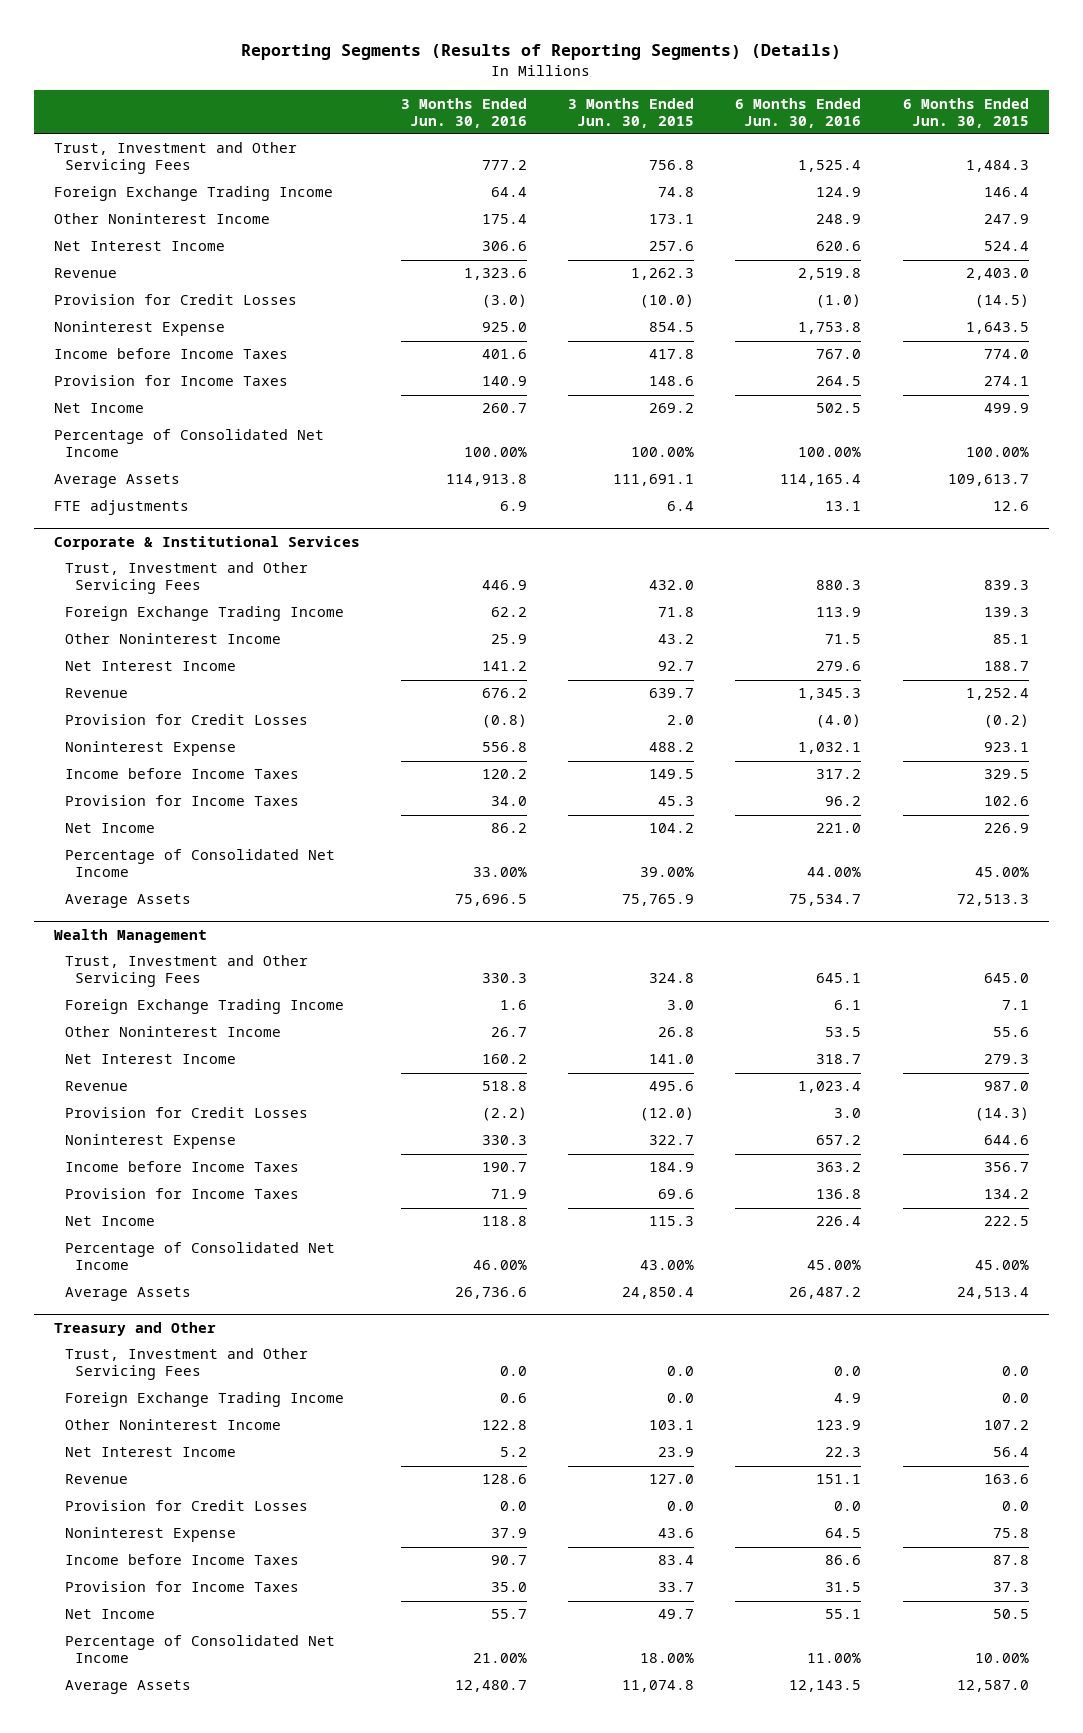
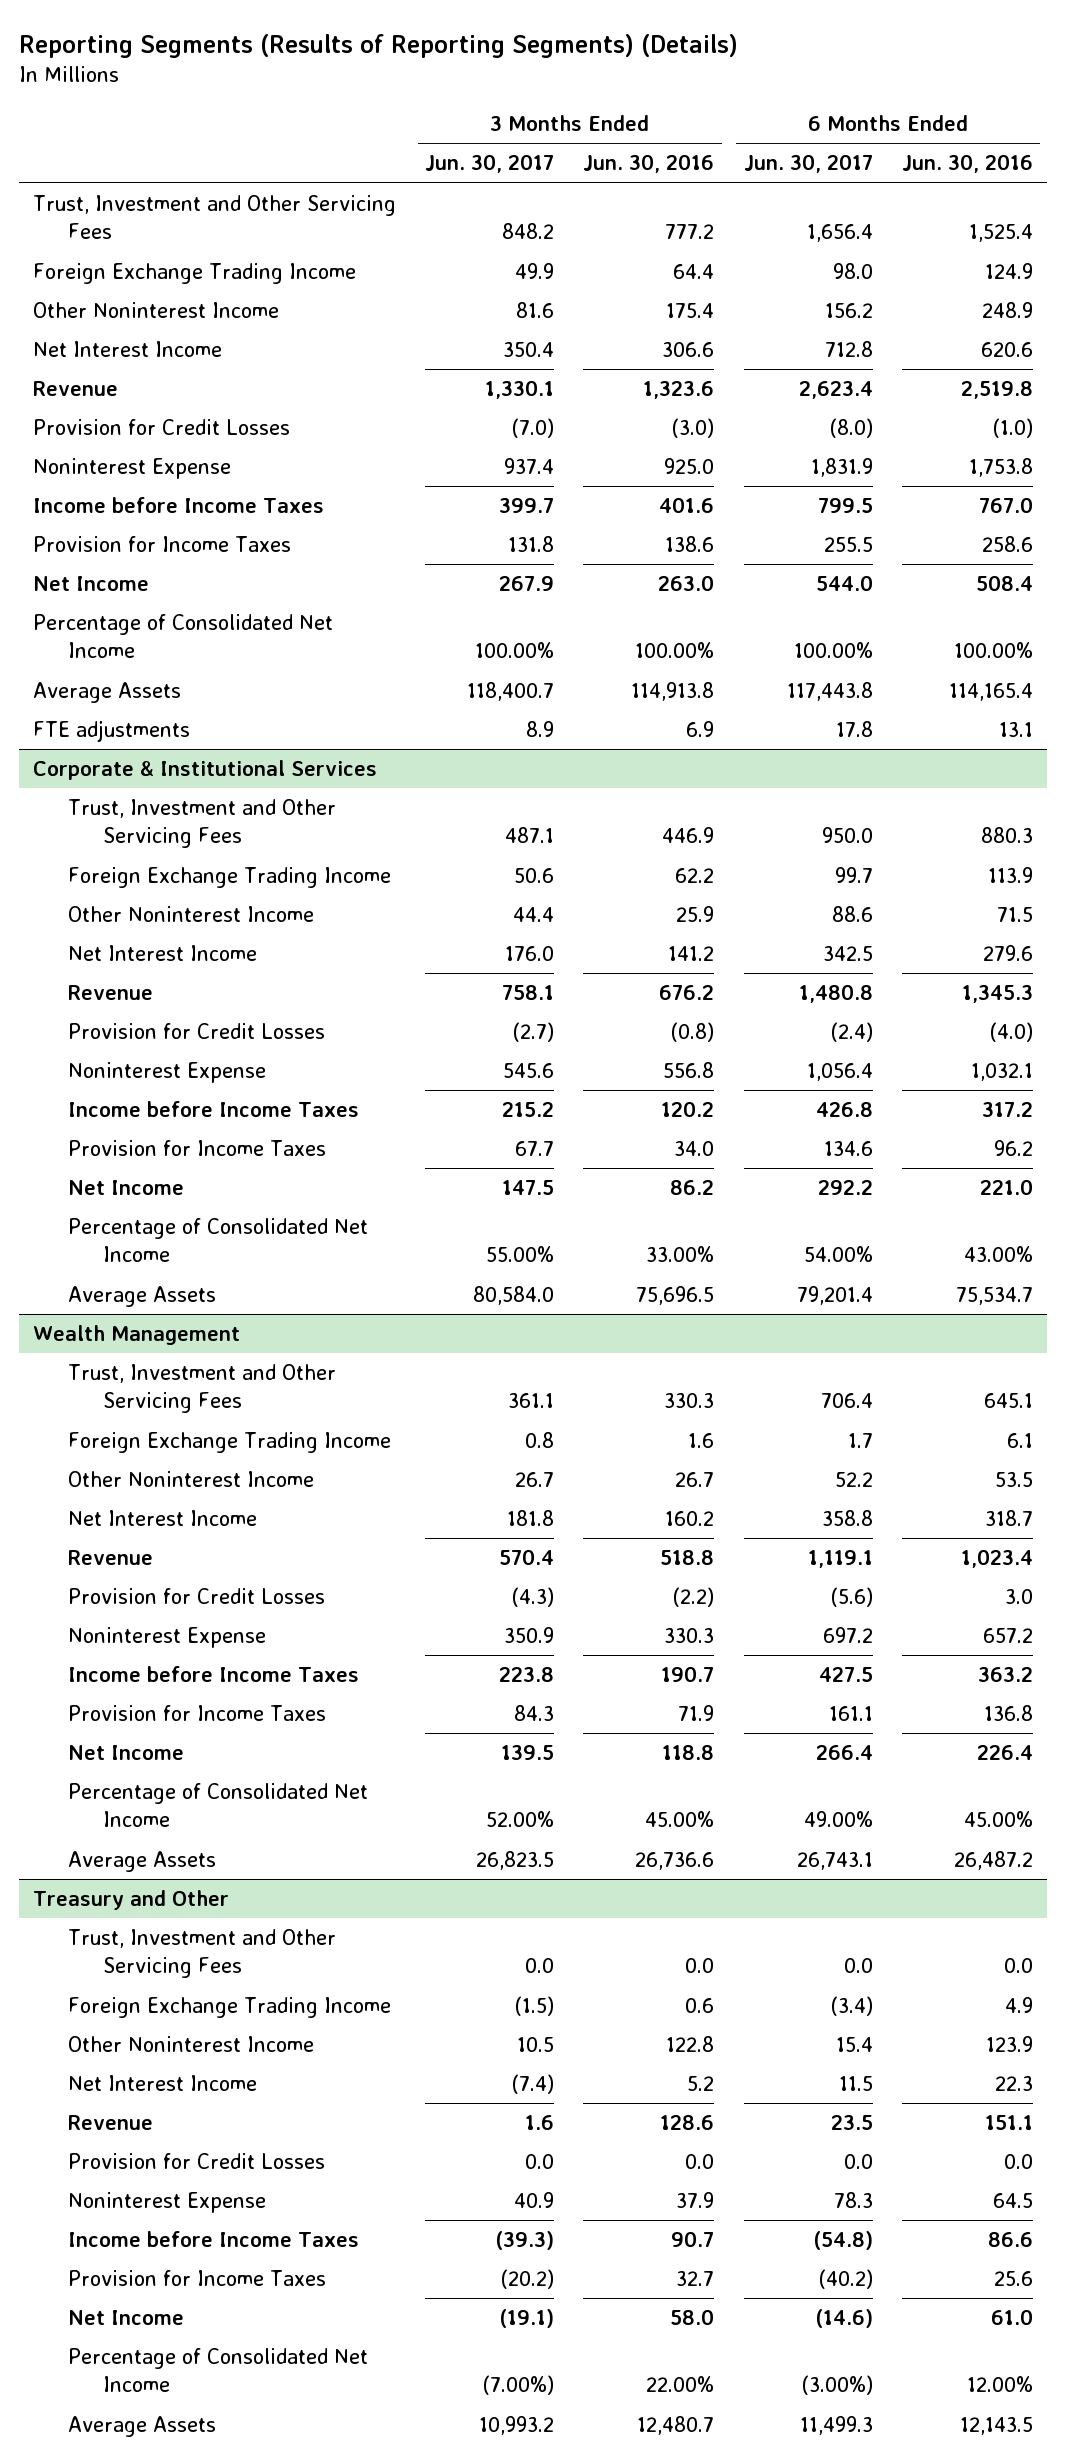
[568,97,695,128] 3 Months Ended Jun. 30, 2015 -> none
[902,97,1029,128] 6 Months Ended Jun. 30, 2015 -> none
none -> [425,154,555,174] Jun. 30, 2017
none -> [743,154,873,174] Jun. 30, 2017
[482,376,528,387] 140.9 -> [665,536,715,553] 138.6
[816,376,862,387] 264.5 -> [981,536,1033,553] 258.6
[482,403,528,414] 260.7 -> [658,575,715,592] 263.0
[816,403,862,414] 502.5 -> [975,575,1033,592] 508.4
[807,867,862,878] 44.00% -> [963,1246,1033,1263] 43.00%
[473,1260,528,1271] 46.00% -> [645,1811,715,1828] 45.00%
[491,1582,528,1593] 35.0 -> [676,2271,715,2287] 32.7
[825,1582,862,1593] 31.5 -> [993,2271,1033,2287] 25.6
[491,1609,528,1620] 55.7 -> [670,2309,715,2326] 58.0
[825,1609,862,1620] 55.1 -> [990,2309,1033,2326] 61.0
[473,1653,528,1664] 21.00% -> [646,2376,715,2393] 22.00%
[807,1653,862,1664] 11.00% -> [966,2376,1033,2393] 12.00%

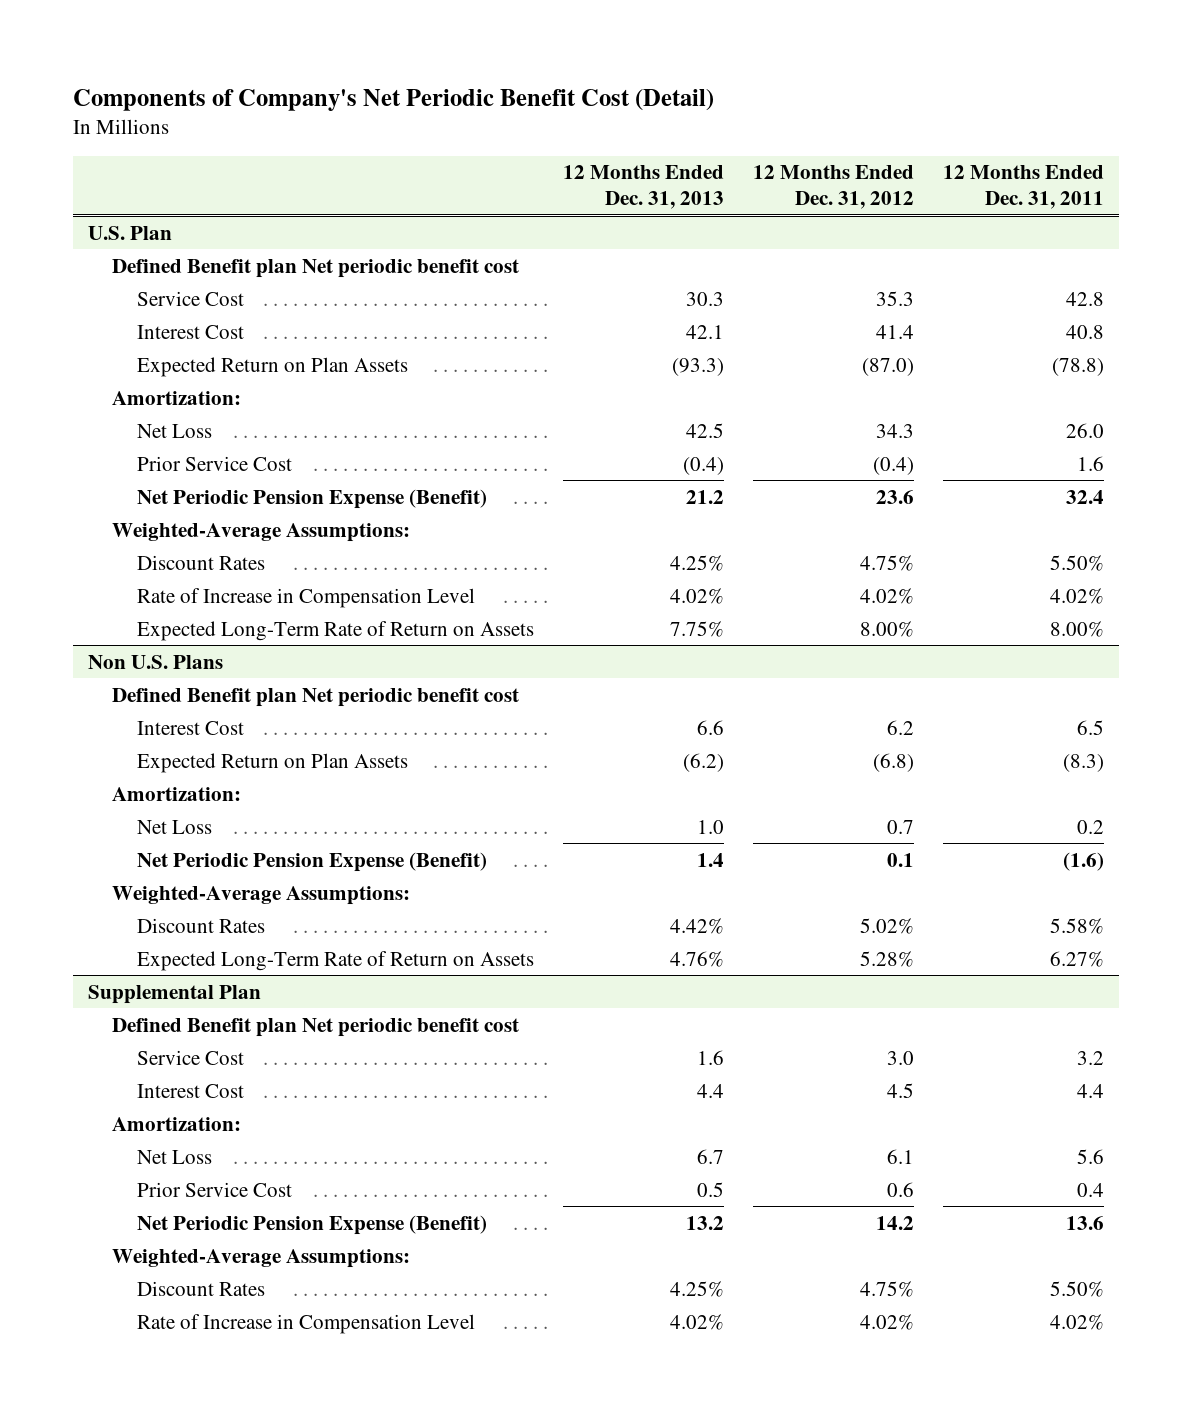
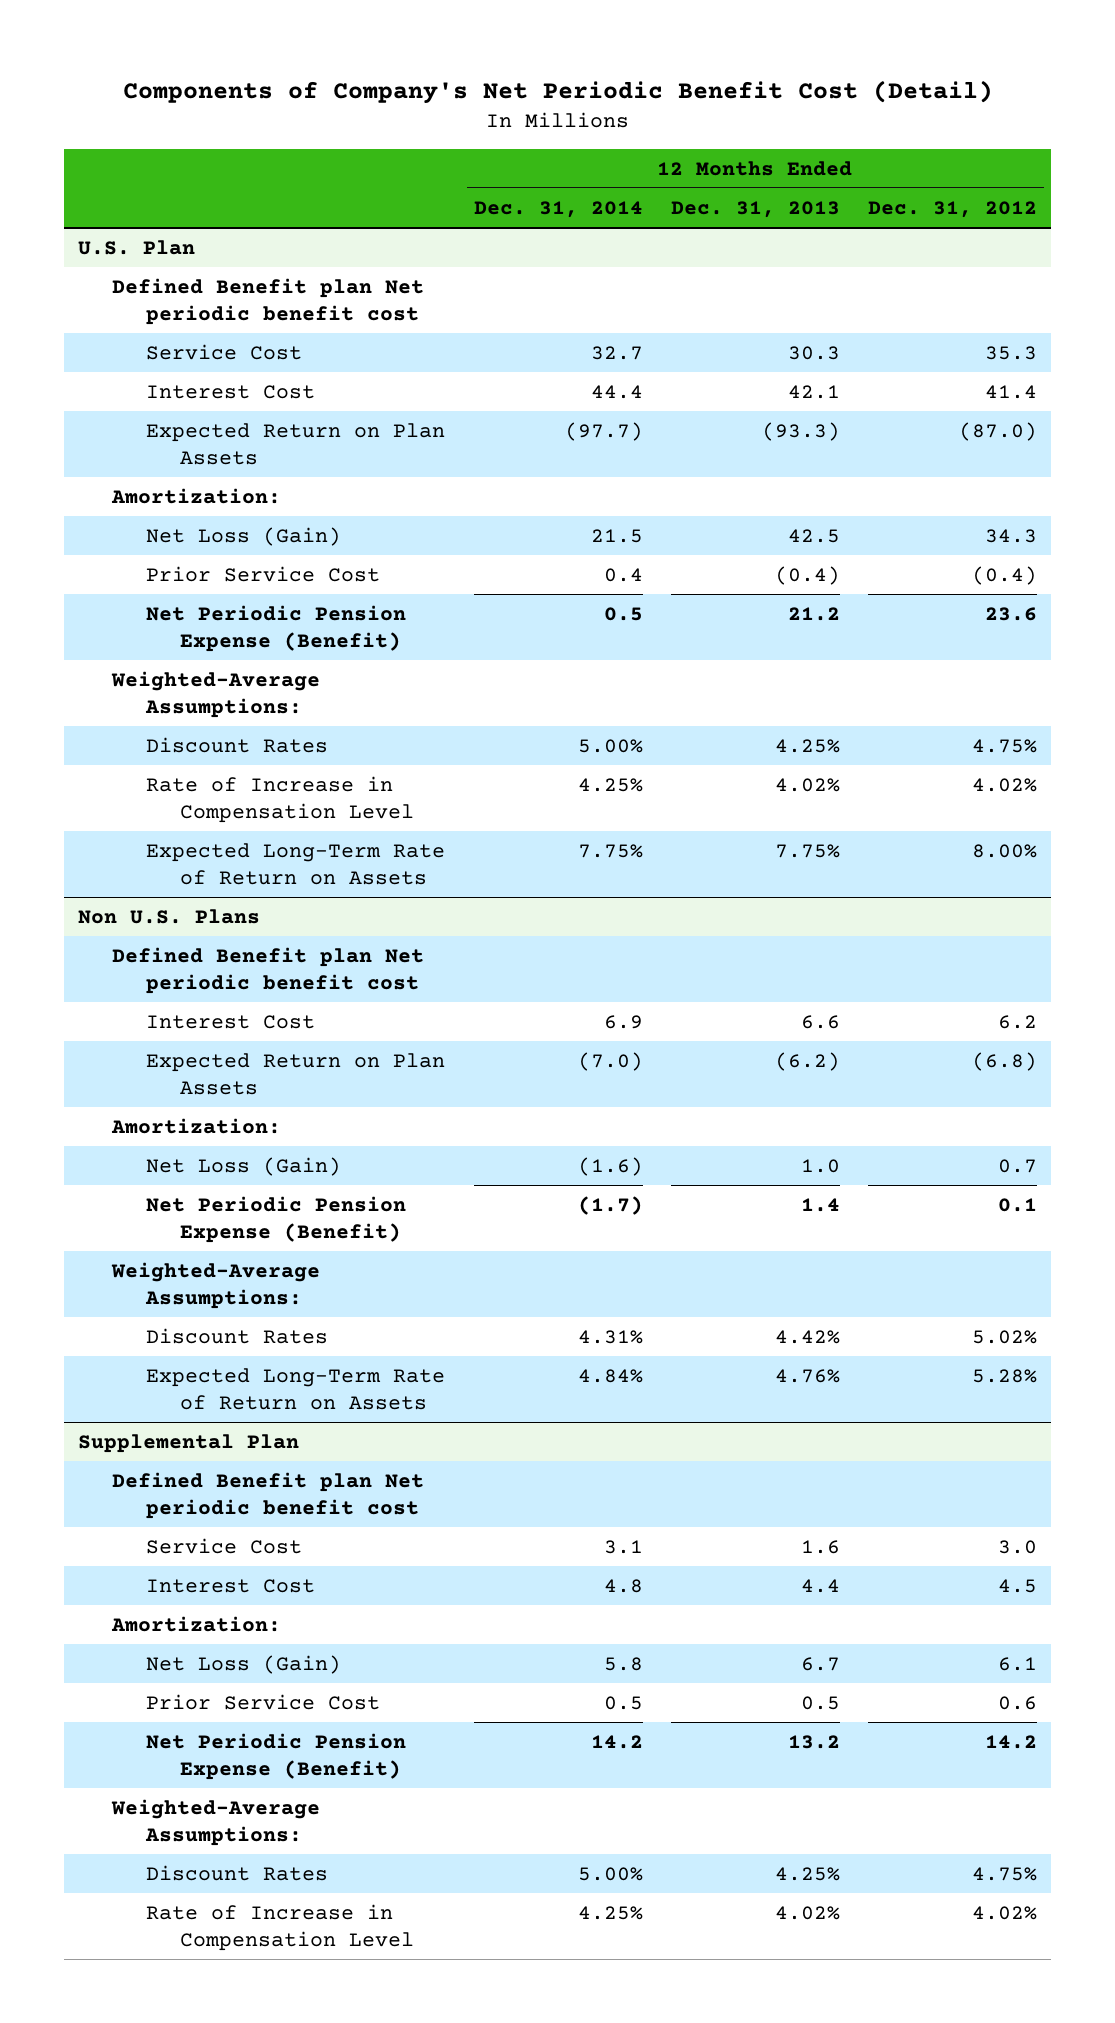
[943,165,1105,210] 12 Months Ended Dec. 31, 2011 -> none
none -> [473,200,643,218] Dec. 31, 2014
[136,423,212,438] Net Loss -> [146,526,342,546] Net Loss (Gain)
[136,819,212,834] Net Loss -> [146,1156,342,1176] Net Loss (Gain)
[136,1149,212,1164] Net Loss -> [146,1654,342,1674] Net Loss (Gain)

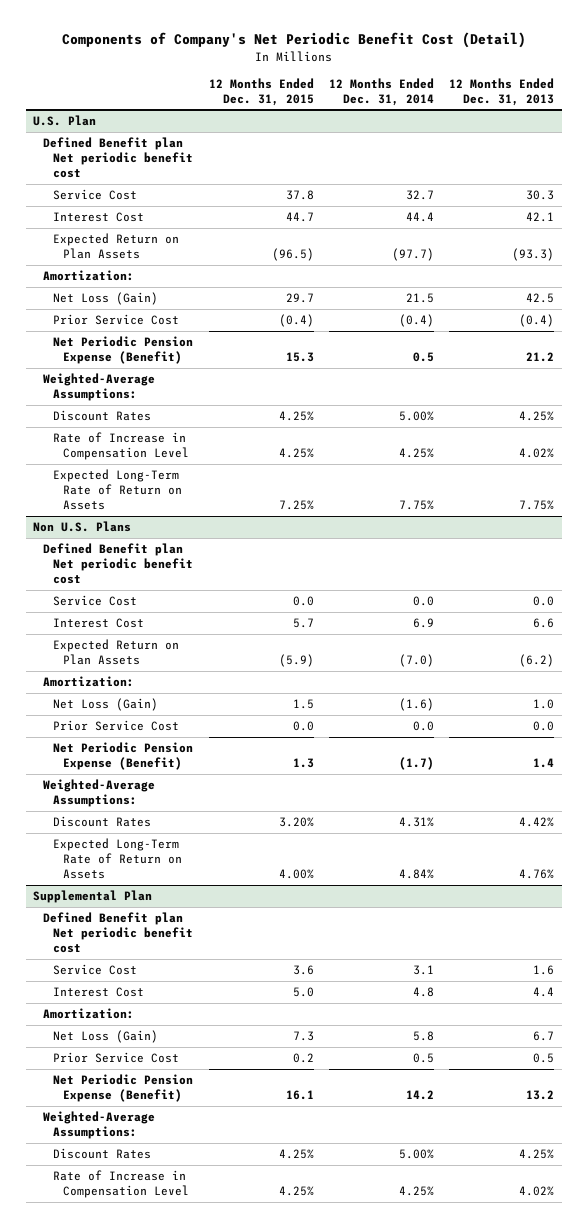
[868,200,1038,218] Dec. 31, 2012 -> none
none -> [208,77,314,106] 12 Months Ended Dec. 31, 2015
[603,567,643,582] 0.4 -> [398,314,434,328] (0.4)
none -> [53,595,138,607] Service Cost
none -> [53,720,180,732] Prior Service Cost

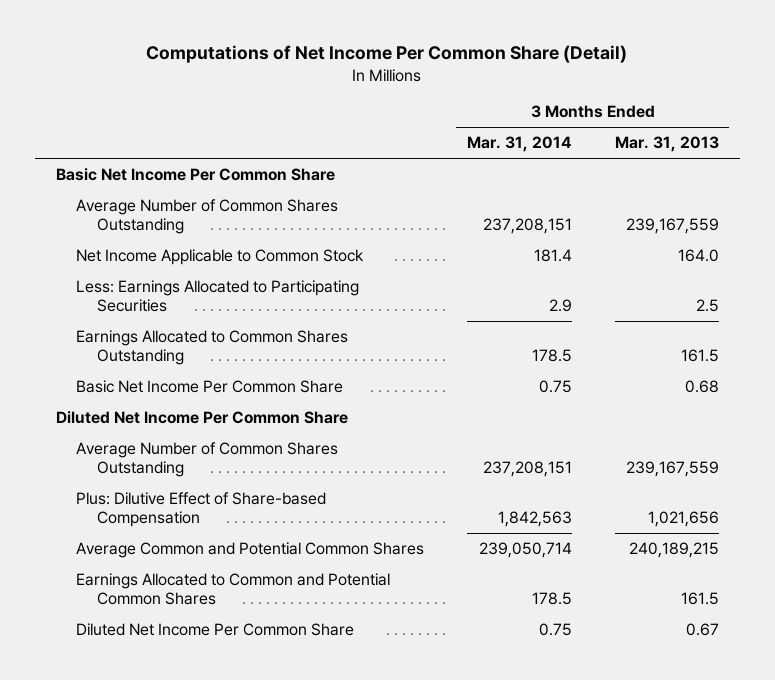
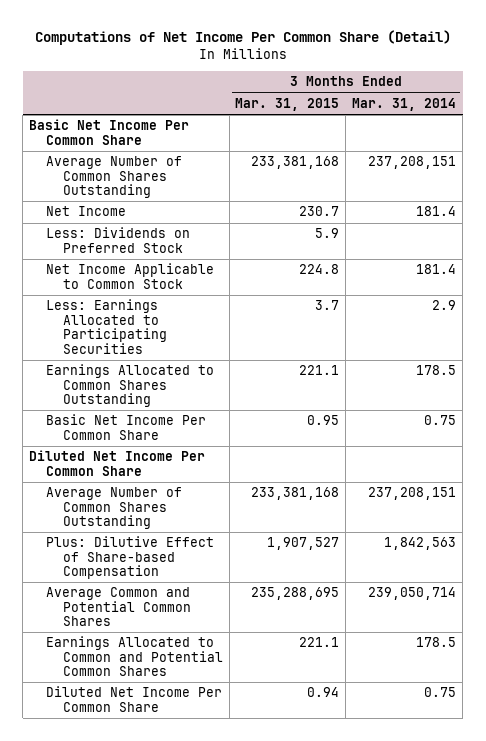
[614,136,719,153] Mar. 31, 2013 -> none
none -> [235,97,340,111] Mar. 31, 2015
none -> [45,206,126,217] Net Income
none -> [45,227,190,253] Less: Dividends on Preferred Stock

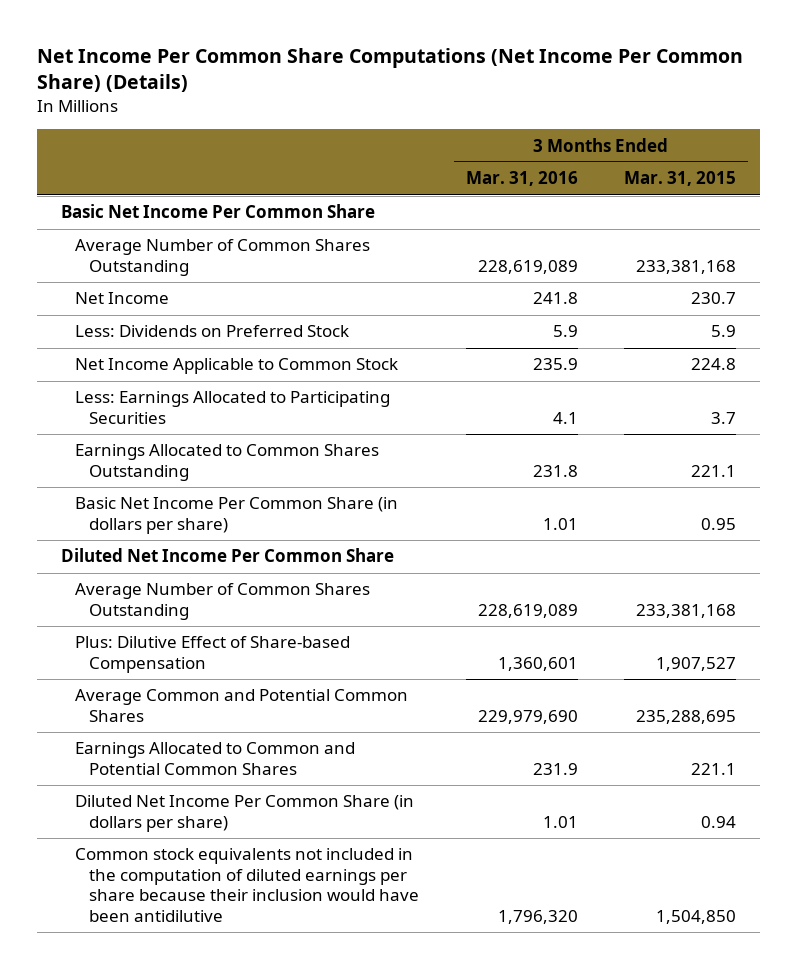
[34,30,451,46] Computations of Net Income Per Common Share (Detail) -> [37,48,744,93] Net Income Per Common Share Computations (Net Income Per Common Share) (Details)
[352,97,457,111] Mar. 31, 2014 -> none
none -> [465,171,578,187] Mar. 31, 2016
[45,414,206,440] Basic Net Income Per Common Share -> [74,497,398,534] Basic Net Income Per Common Share (in dollars per share)
[45,686,222,712] Diluted Net Income Per Common Share -> [74,795,414,832] Diluted Net Income Per Common Share (in dollars per share)
none -> [74,848,419,922] Common stock equivalents not included in the computation of diluted earnings per share because their inclusion would have been antidilutive

